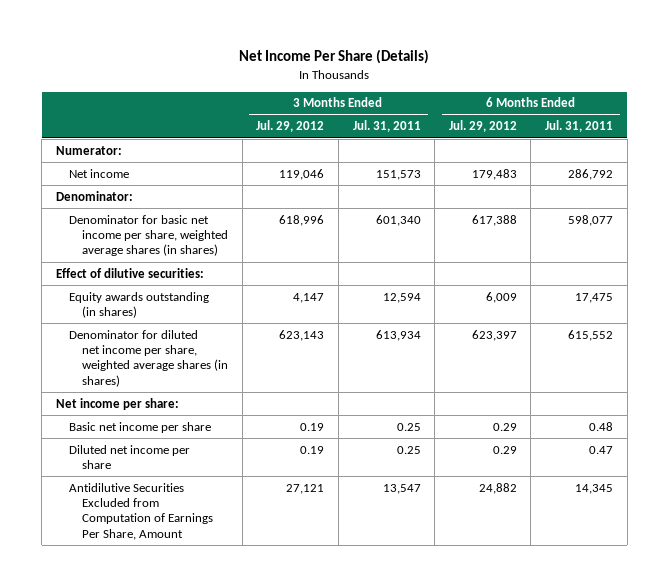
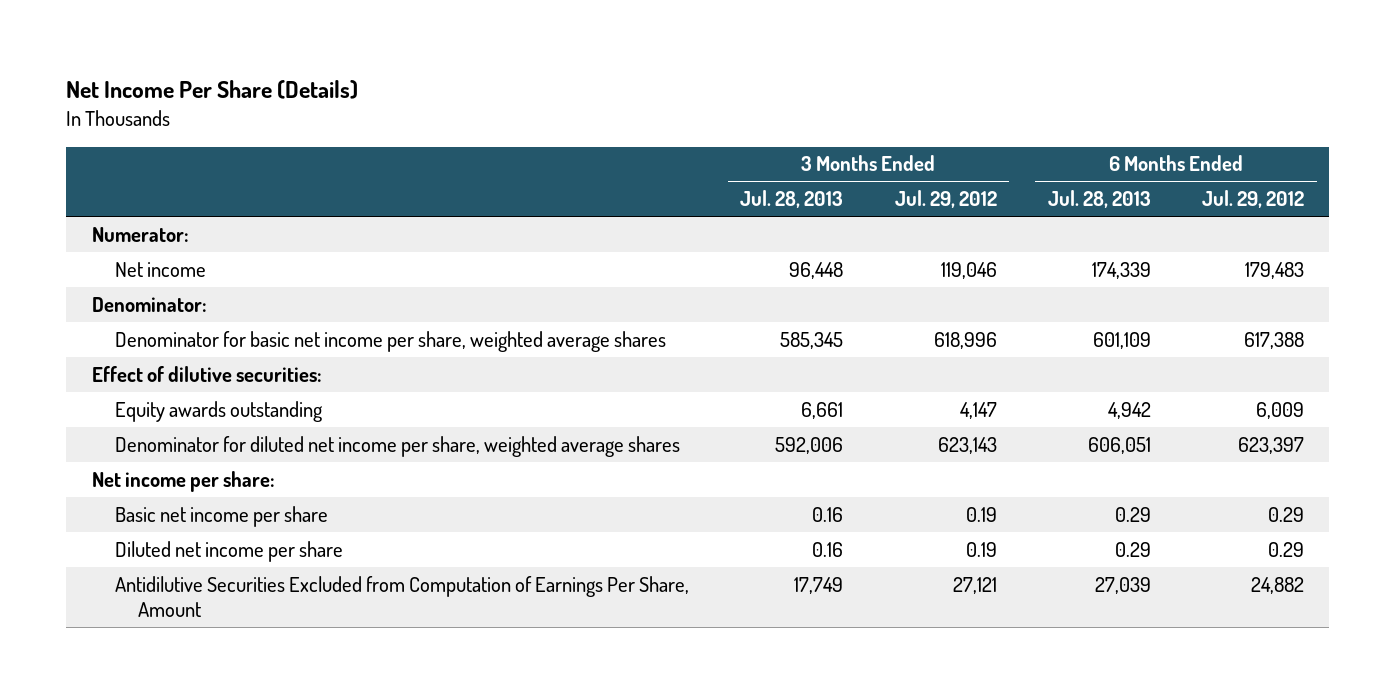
[352,120,421,133] Jul. 31, 2011 -> none
[545,120,614,133] Jul. 31, 2011 -> none
none -> [740,190,844,209] Jul. 28, 2013
none -> [1047,190,1151,209] Jul. 28, 2013
[68,214,228,257] Denominator for basic net income per share, weighted average shares (in shares) -> [115,330,667,352] Denominator for basic net income per share, weighted average shares
[68,291,209,318] Equity awards outstanding (in shares) -> [115,400,324,422] Equity awards outstanding
[68,329,228,387] Denominator for diluted net income per share, weighted average shares (in shares) -> [115,435,681,457] Denominator for diluted net income per share, weighted average shares

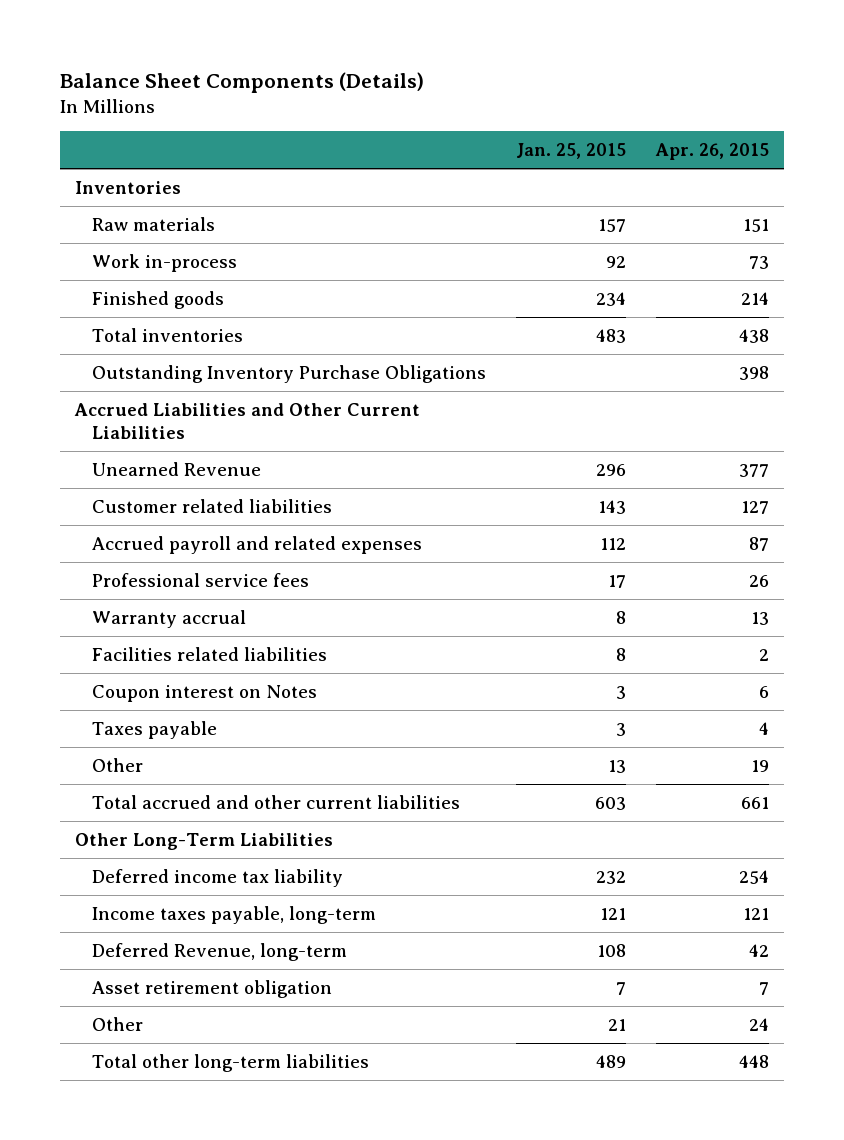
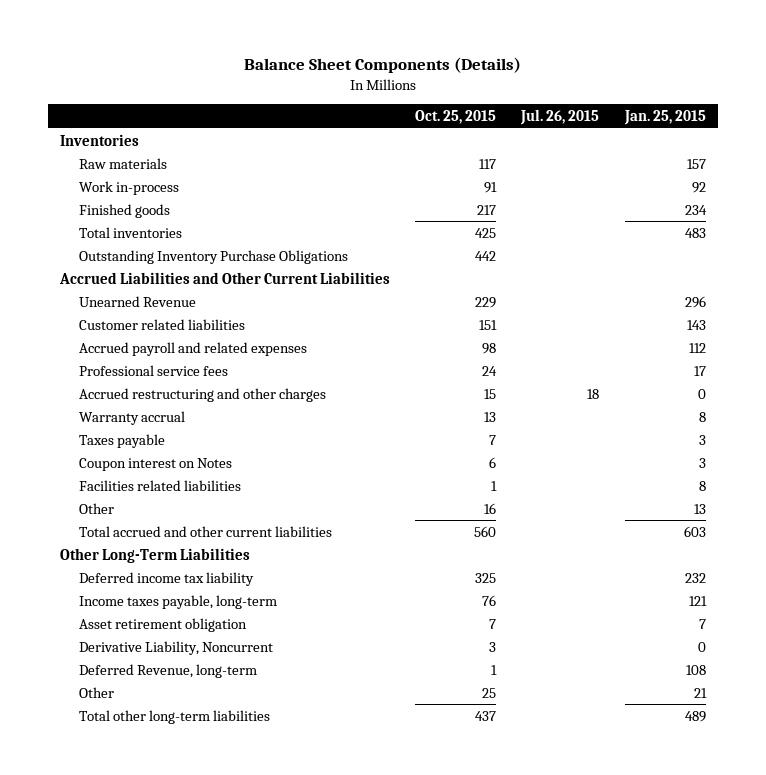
[654,143,769,161] Apr. 26, 2015 -> none
none -> [415,109,497,124] Oct. 25, 2015
none -> [520,108,600,125] Jul. 26, 2015
none -> [79,387,327,402] Accrued restructuring and other charges
[91,684,317,702] Coupon interest on Notes -> [79,457,233,471] Coupon interest on Notes
[91,646,327,661] Facilities related liabilities -> [79,479,242,491] Facilities related liabilities
none -> [79,640,274,655] Derivative Liability, Noncurrent
[91,942,347,961] Deferred Revenue, long-term -> [79,663,258,678] Deferred Revenue, long-term

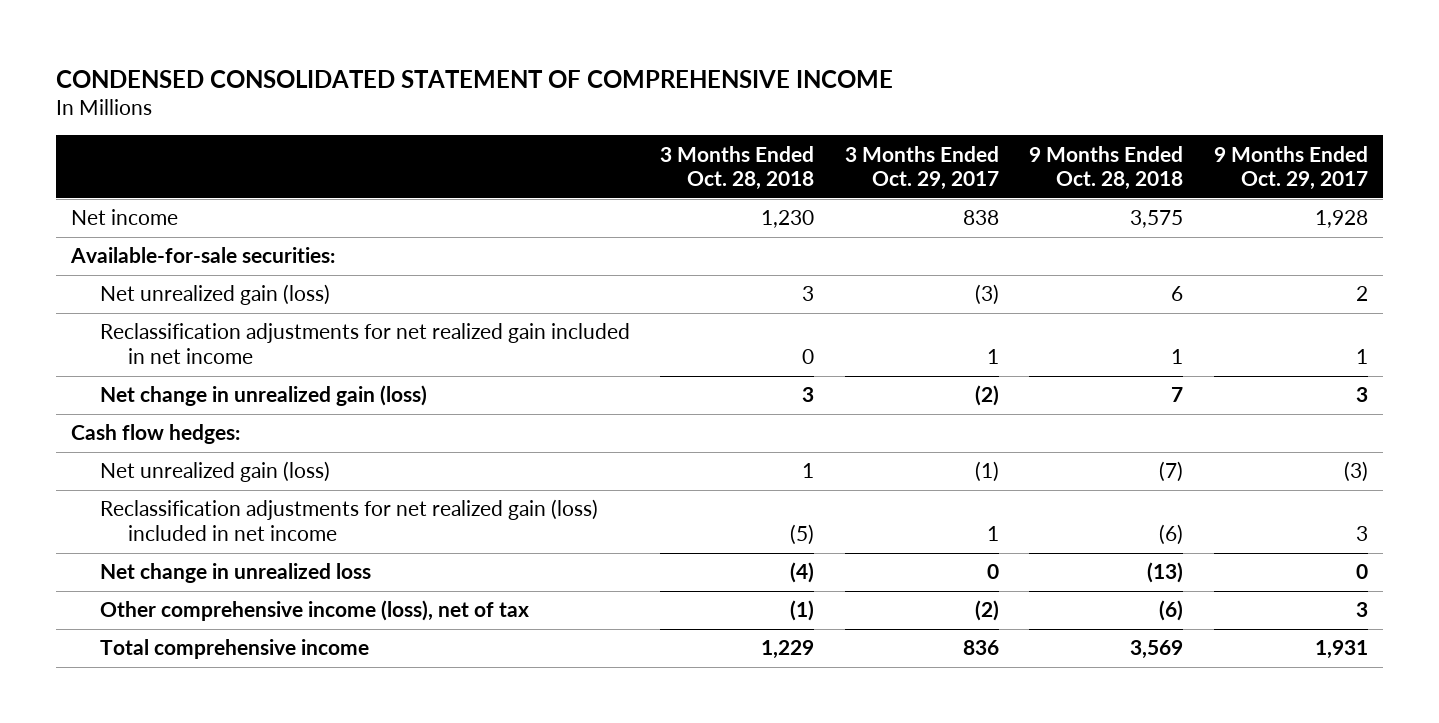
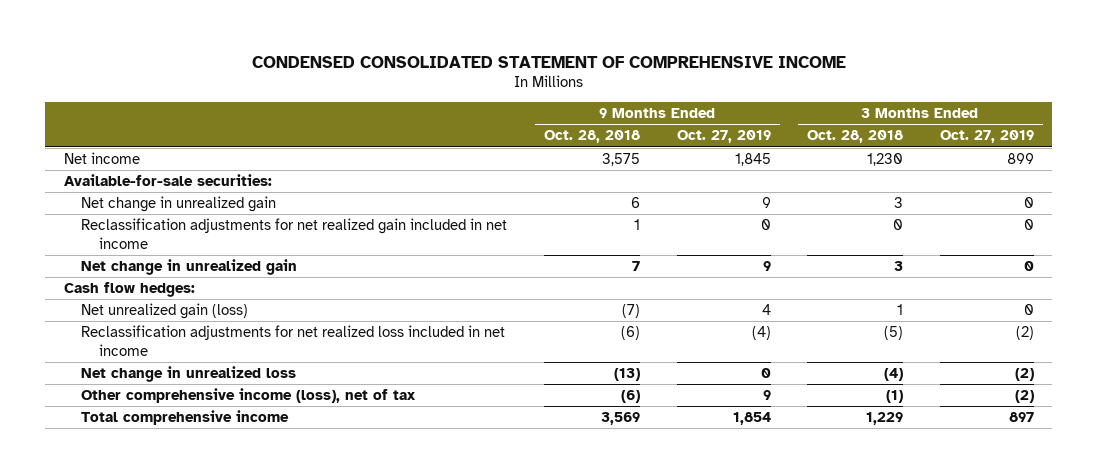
[844,145,999,191] 3 Months Ended Oct. 29, 2017 -> none
[1213,145,1368,191] 9 Months Ended Oct. 29, 2017 -> none
none -> [676,130,771,144] Oct. 27, 2019
none -> [939,130,1034,144] Oct. 27, 2019
[99,284,330,306] Net unrealized gain (loss) -> [81,196,277,213] Net change in unrealized gain
[99,385,427,407] Net change in unrealized gain (loss) -> [81,259,298,276] Net change in unrealized gain
[99,499,598,541] Reclassification adjustments for net realized gain (loss) included in net income -> [81,325,506,356] Reclassification adjustments for net realized loss included in net income

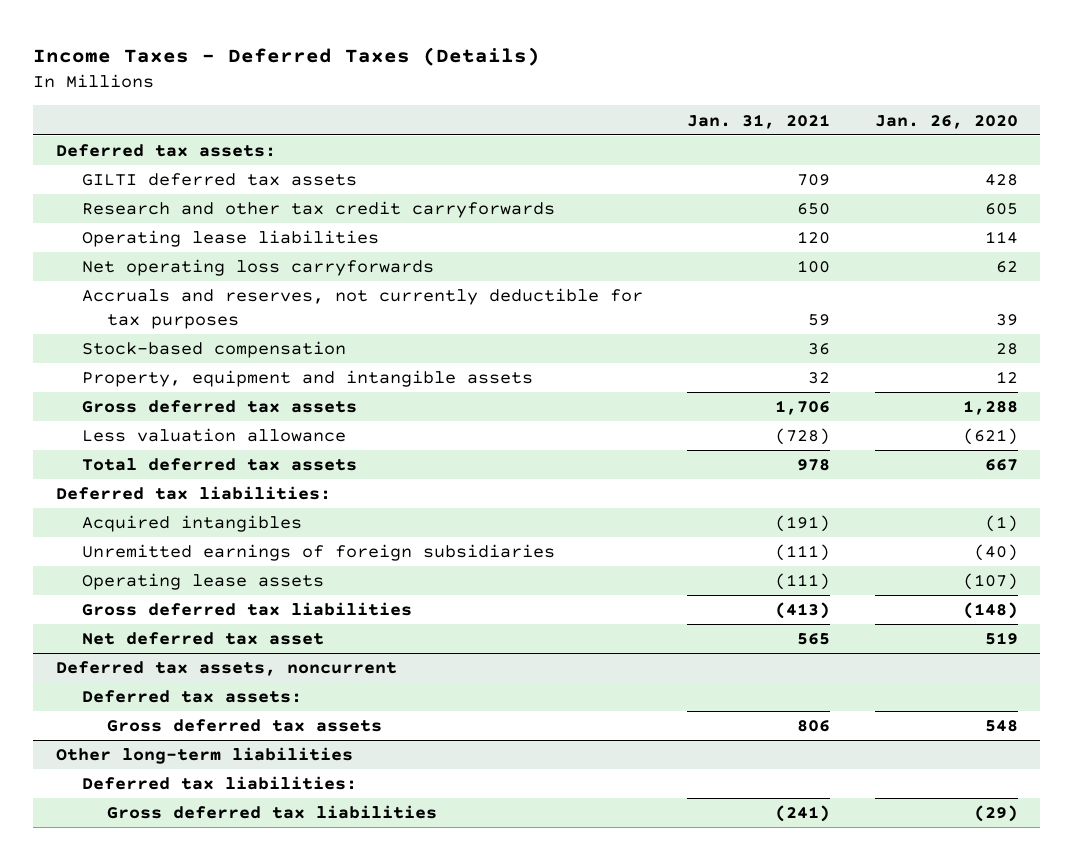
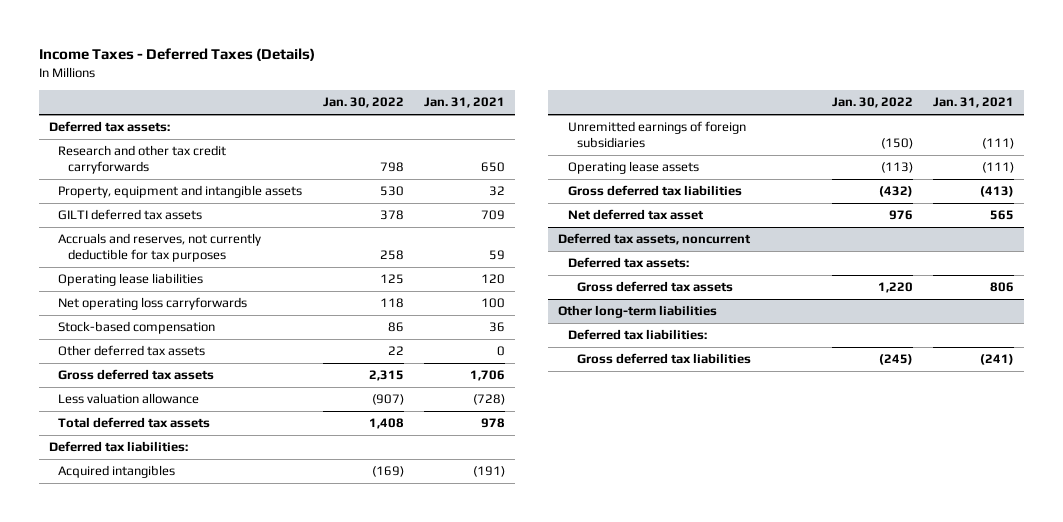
[874,114,1018,129] Jan. 26, 2020 -> none
none -> [322,97,404,109] Jan. 30, 2022
[81,370,533,388] Property, equipment and intangible assets -> [58,185,303,199] Property, equipment and intangible assets
[81,173,357,187] GILTI deferred tax assets -> [58,209,203,221] GILTI deferred tax assets
[81,288,643,329] Accruals and reserves, not currently deductible for tax purposes -> [58,233,262,263] Accruals and reserves, not currently deductible for tax purposes
none -> [58,345,206,357] Other deferred tax assets

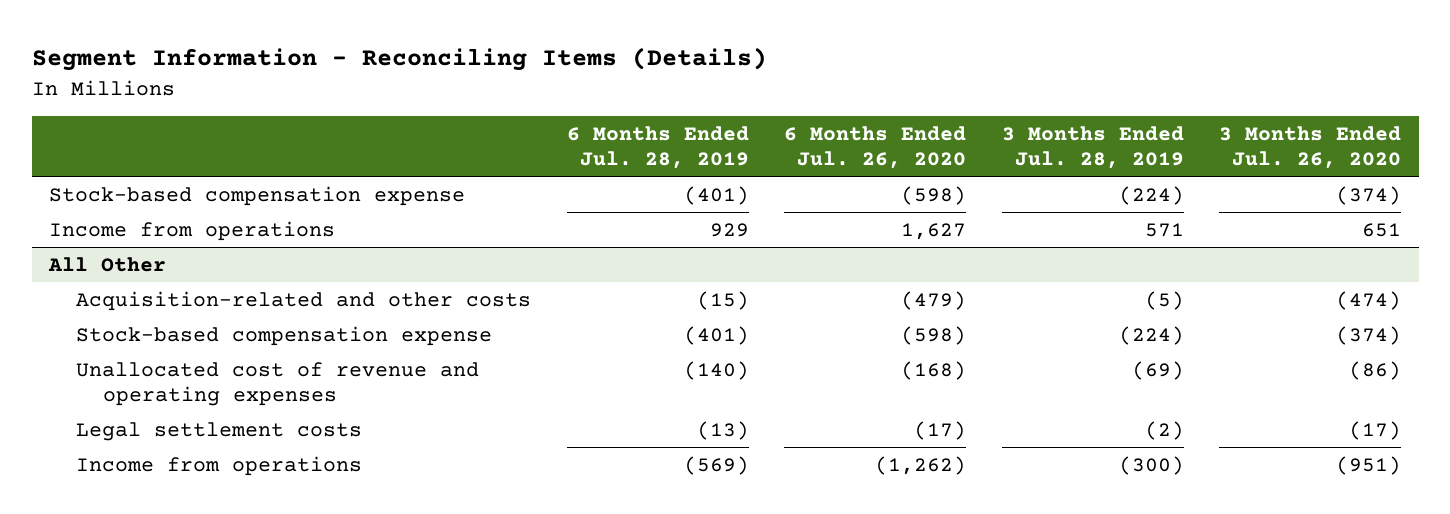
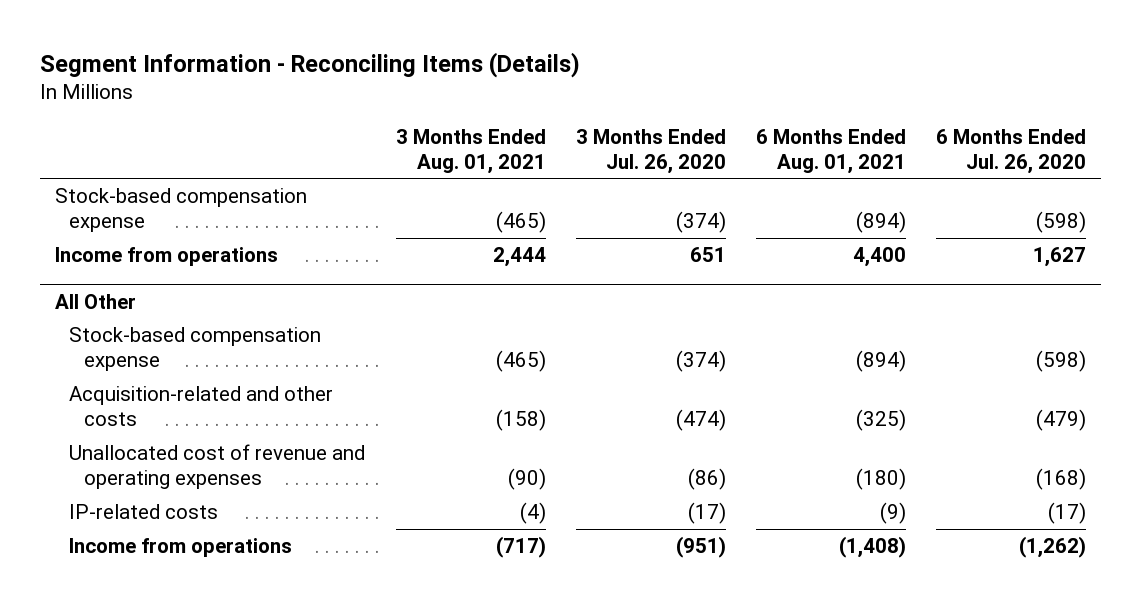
[566,125,749,170] 6 Months Ended Jul. 28, 2019 -> none
[1001,125,1184,170] 3 Months Ended Jul. 28, 2019 -> none
none -> [395,128,546,174] 3 Months Ended Aug. 01, 2021
none -> [756,128,907,174] 6 Months Ended Aug. 01, 2021
[76,290,532,311] Acquisition-related and other costs -> [69,386,334,427] Acquisition-related and other costs
[76,421,363,441] Legal settlement costs -> [69,504,219,520] IP-related costs

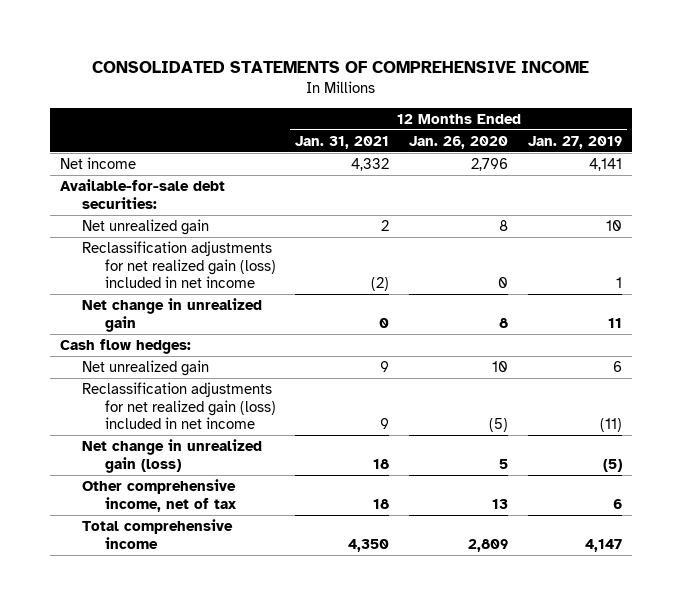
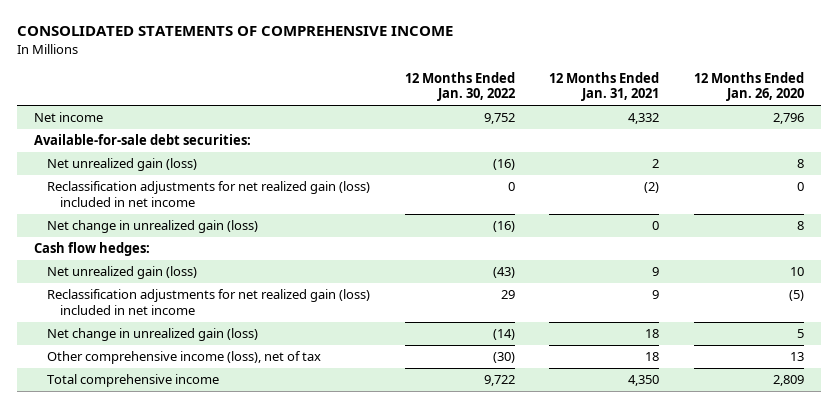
[528,135,623,149] Jan. 27, 2019 -> none
none -> [404,71,515,102] 12 Months Ended Jan. 30, 2022
[82,219,210,236] Net unrealized gain -> [47,158,198,172] Net unrealized gain (loss)
[82,298,263,332] Net change in unrealized gain -> [47,220,259,234] Net change in unrealized gain (loss)
[82,360,210,377] Net unrealized gain -> [47,266,198,280] Net unrealized gain (loss)
[82,479,237,512] Other comprehensive income, net of tax -> [47,351,322,365] Other comprehensive income (loss), net of tax

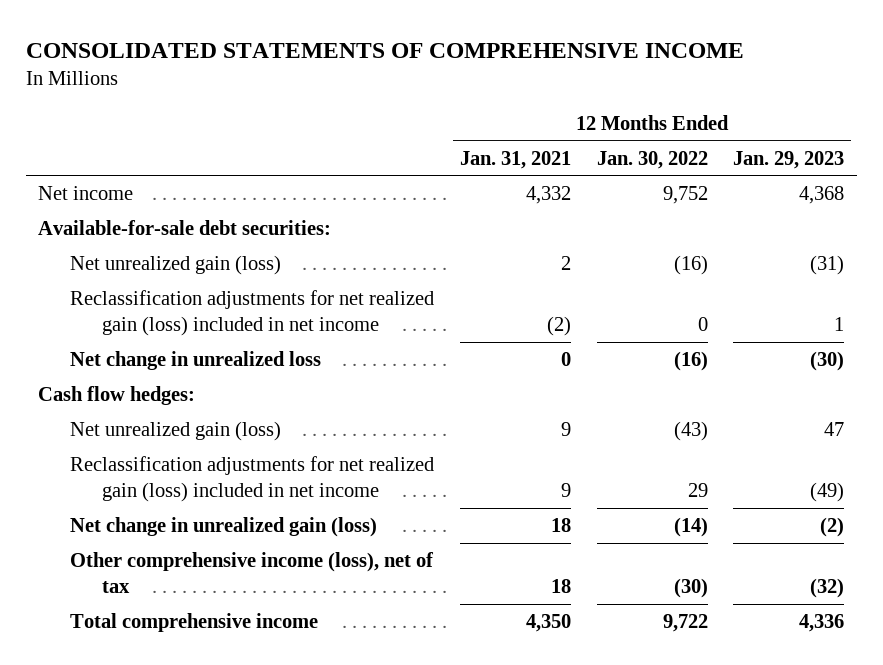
[694,71,805,102] 12 Months Ended Jan. 26, 2020 -> none
none -> [733,150,845,169] Jan. 29, 2023
[47,220,259,234] Net change in unrealized gain (loss) -> [70,351,322,371] Net change in unrealized loss

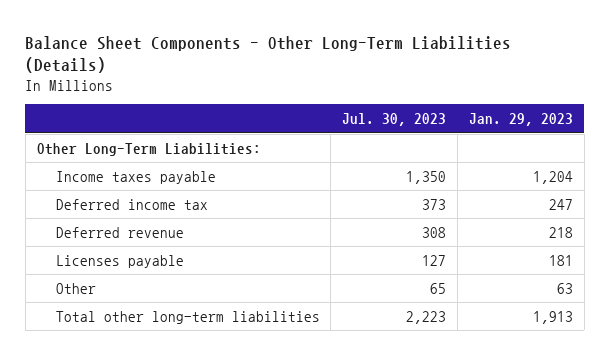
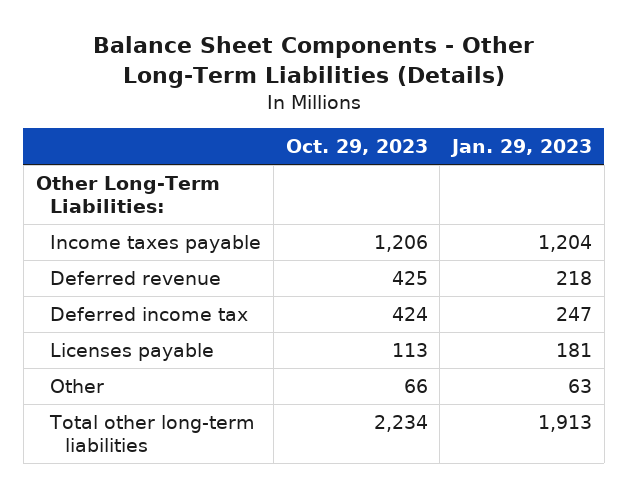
[342,113,447,127] Jul. 30, 2023 -> none
none -> [285,139,428,156] Oct. 29, 2023
[55,198,208,210] Deferred income tax -> [50,307,249,322] Deferred income tax

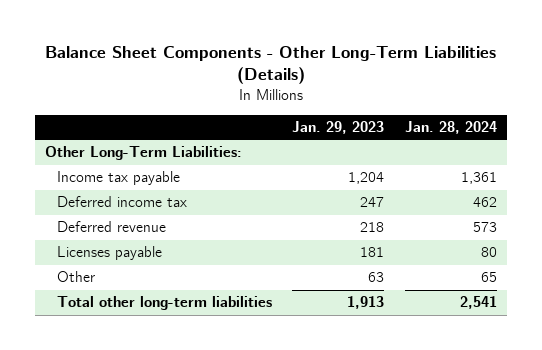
[285,139,428,156] Oct. 29, 2023 -> none
none -> [404,121,497,135] Jan. 28, 2024
[50,235,262,254] Income taxes payable -> [56,171,180,186] Income tax payable
[50,271,222,286] Deferred revenue -> [56,221,166,233] Deferred revenue

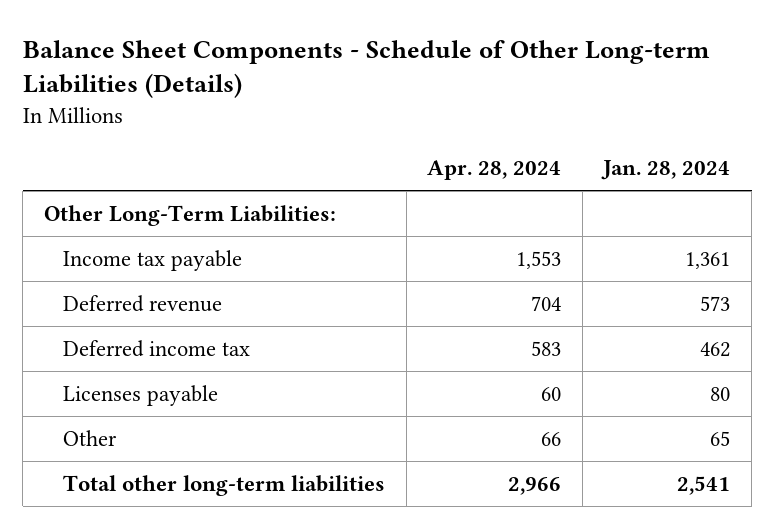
[44,45,496,85] Balance Sheet Components - Other Long-Term Liabilities (Details) -> [22,39,710,99] Balance Sheet Components - Schedule of Other Long-term Liabilities (Details)
[292,121,385,135] Jan. 29, 2023 -> none
none -> [427,159,562,180] Apr. 28, 2024
[56,196,187,208] Deferred income tax -> [62,339,250,357] Deferred income tax

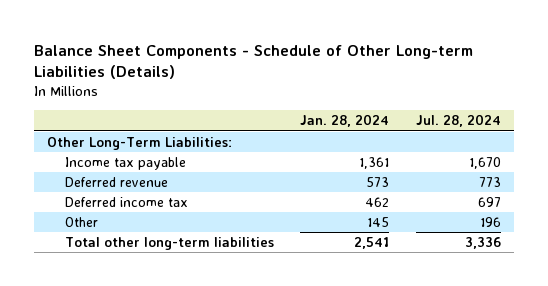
[427,159,562,180] Apr. 28, 2024 -> none
none -> [415,114,501,128] Jul. 28, 2024
[62,384,218,406] Licenses payable -> none
[710,430,731,446] 65 -> [367,216,390,227] 145

